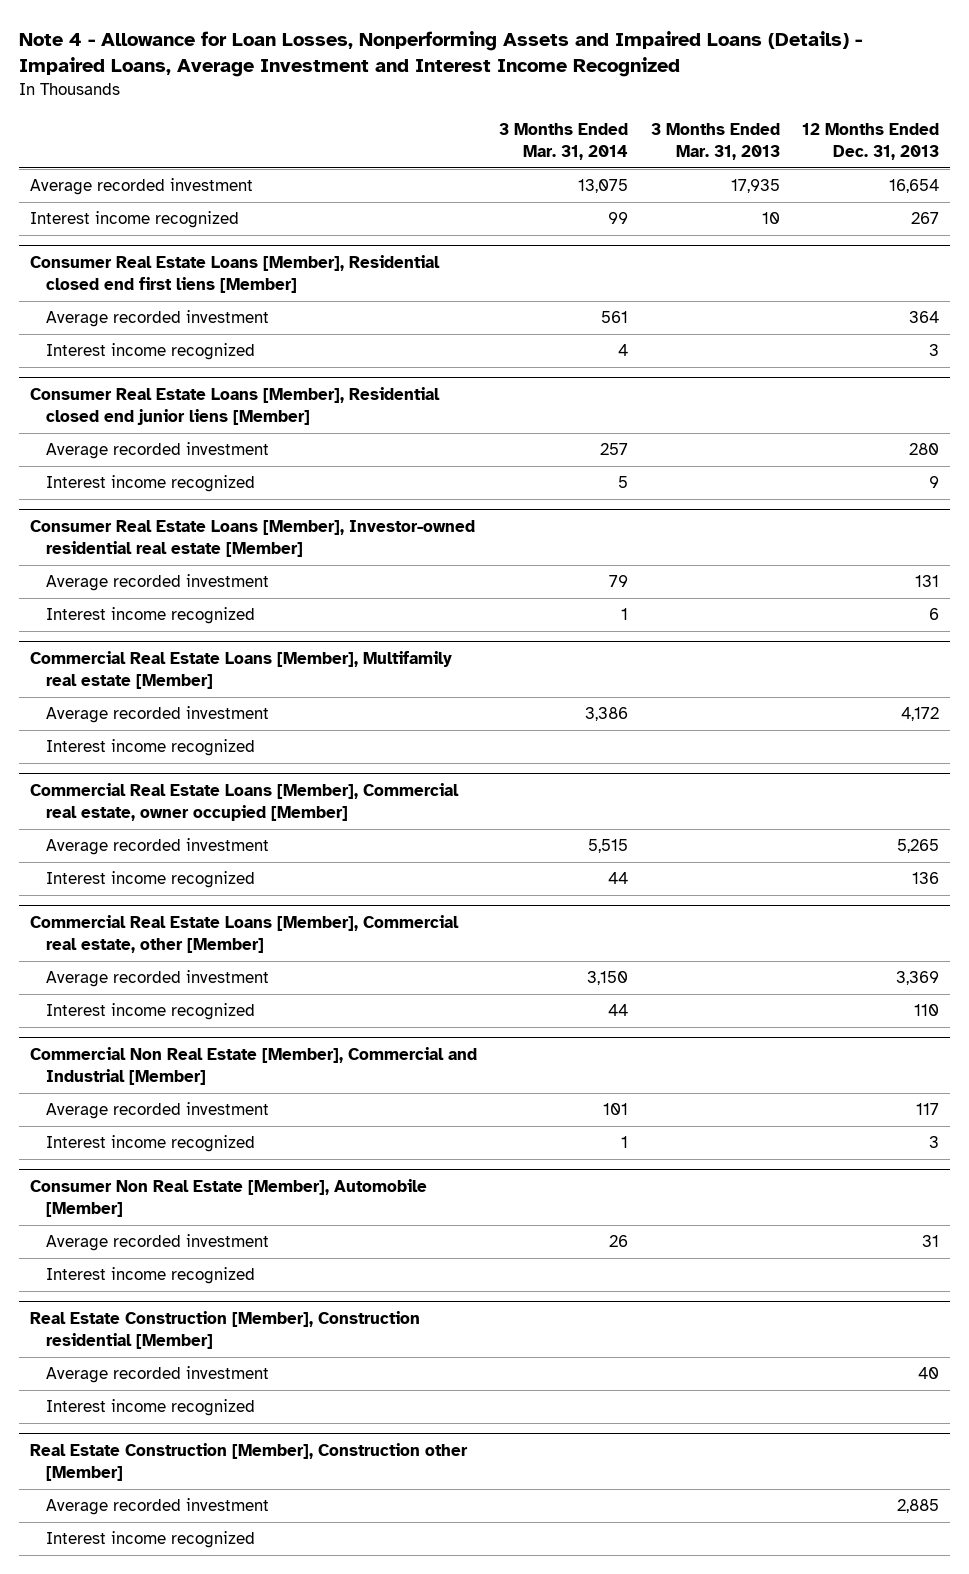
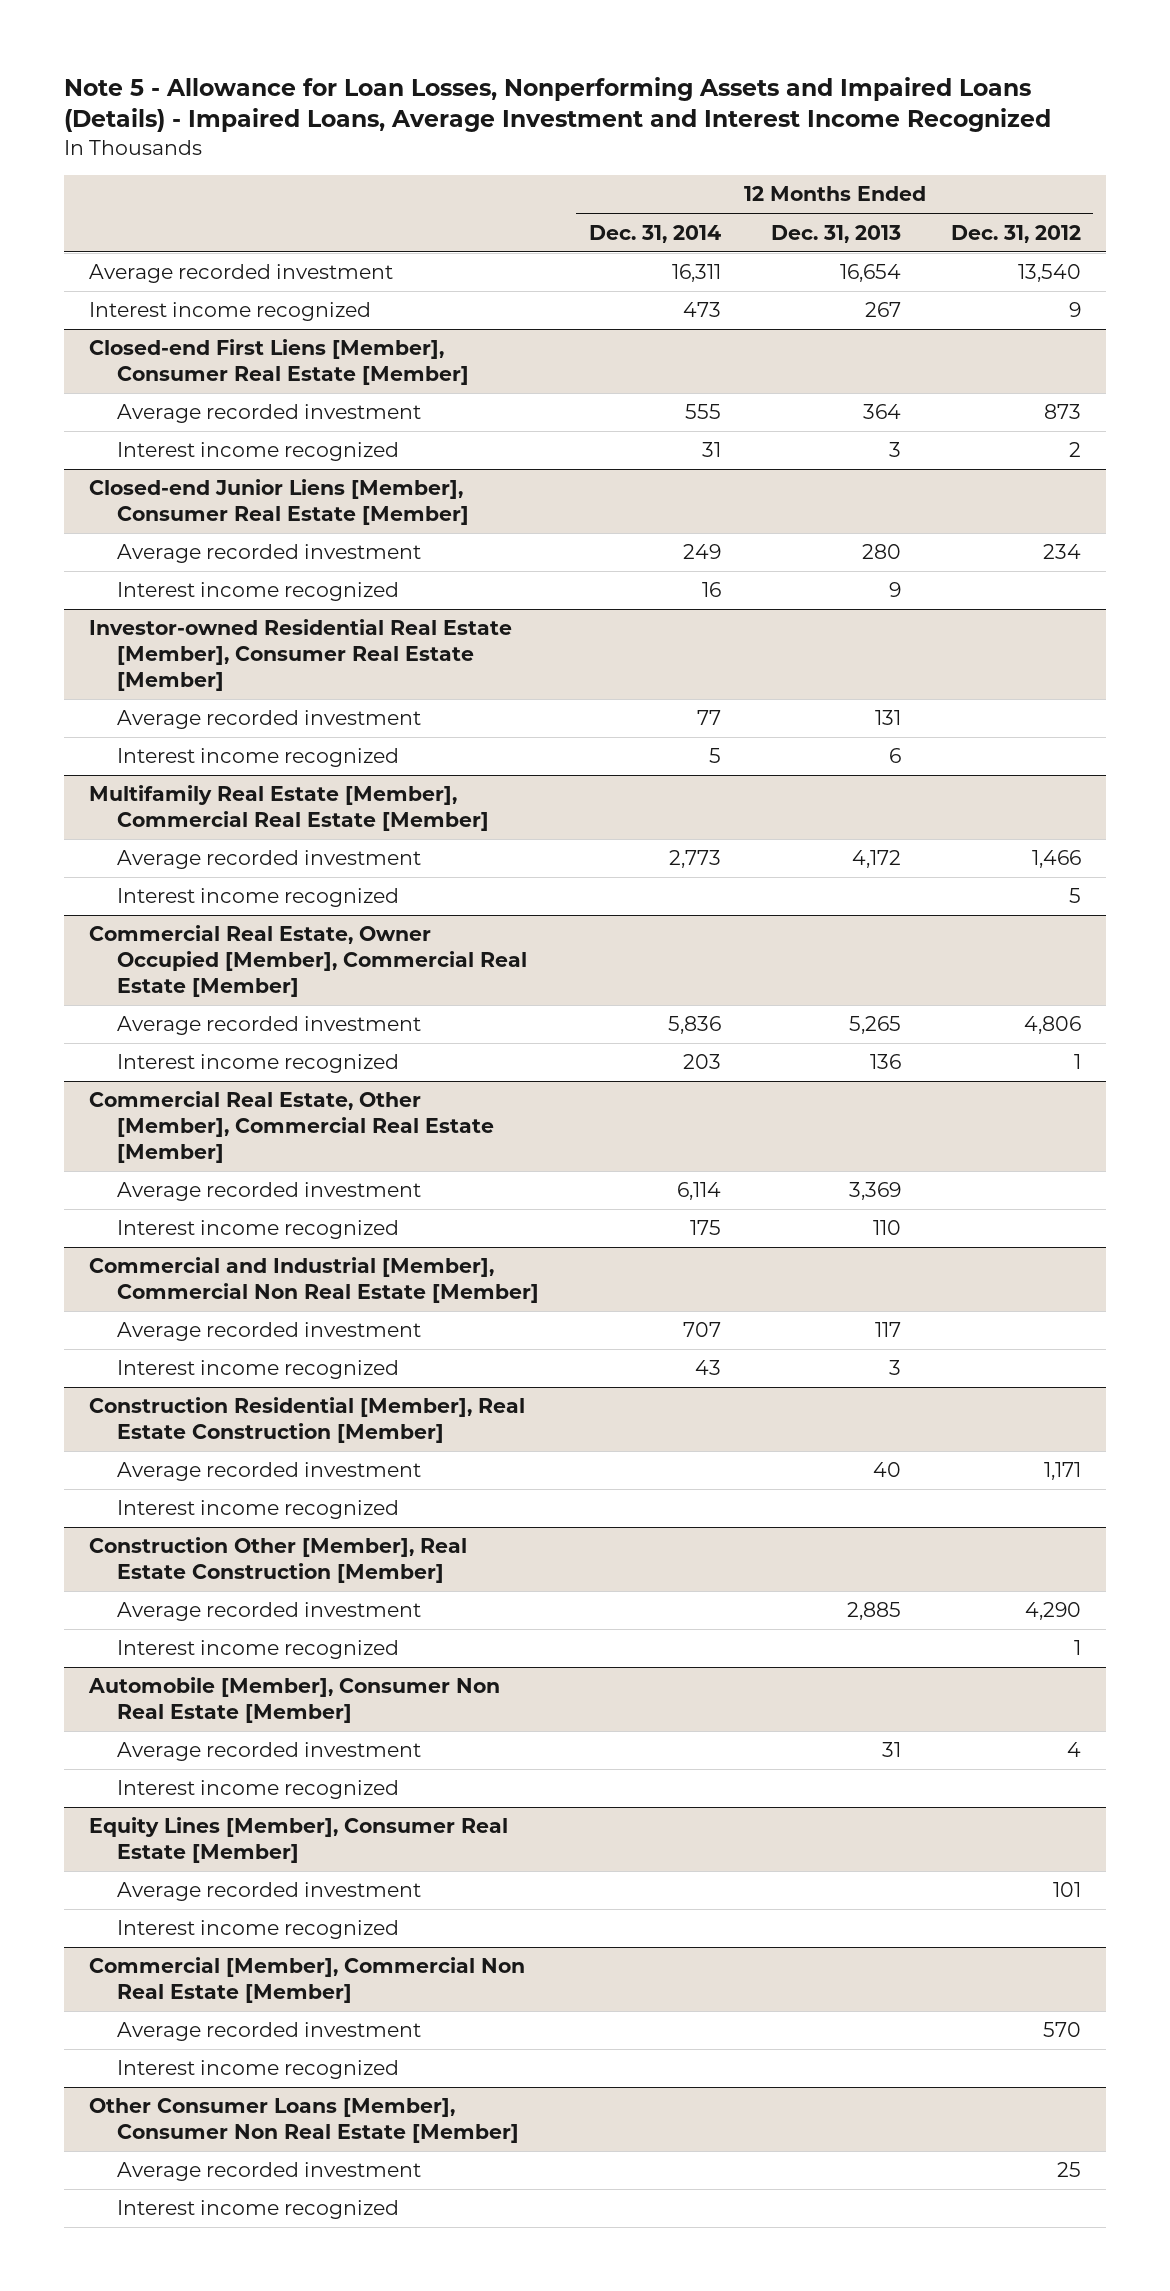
[18,30,862,78] Note 4 - Allowance for Loan Losses, Nonperforming Assets and Impaired Loans (Details) - Impaired Loans, Average Investment and Interest Income Recognized -> [64,76,1052,133] Note 5 - Allowance for Loan Losses, Nonperforming Assets and Impaired Loans (Details) - Impaired Loans, Average Investment and Interest Income Recognized
[499,123,629,160] 3 Months Ended Mar. 31, 2014 -> none
[650,123,780,160] 3 Months Ended Mar. 31, 2013 -> none
none -> [588,224,721,243] Dec. 31, 2014
none -> [950,224,1081,243] Dec. 31, 2012
[30,255,441,294] Consumer Real Estate Loans [Member], Residential closed end first liens [Member] -> [89,339,469,386] Closed-end First Liens [Member], Consumer Real Estate [Member]
[30,387,441,426] Consumer Real Estate Loans [Member], Residential closed end junior liens [Member] -> [89,479,469,526] Closed-end Junior Liens [Member], Consumer Real Estate [Member]
[30,520,476,558] Consumer Real Estate Loans [Member], Investor-owned residential real estate [Member] -> [89,619,513,691] Investor-owned Residential Real Estate [Member], Consumer Real Estate [Member]
[30,651,453,690] Commercial Real Estate Loans [Member], Multifamily real estate [Member] -> [89,785,489,832] Multifamily Real Estate [Member], Commercial Real Estate [Member]
[30,783,460,822] Commercial Real Estate Loans [Member], Commercial real estate, owner occupied [Member] -> [89,925,527,997] Commercial Real Estate, Owner Occupied [Member], Commercial Real Estate [Member]
[30,915,460,954] Commercial Real Estate Loans [Member], Commercial real estate, other [Member] -> [89,1091,494,1163] Commercial Real Estate, Other [Member], Commercial Real Estate [Member]
[30,1047,478,1086] Commercial Non Real Estate [Member], Commercial and Industrial [Member] -> [89,1257,539,1304] Commercial and Industrial [Member], Commercial Non Real Estate [Member]
[30,1179,428,1218] Consumer Non Real Estate [Member], Automobile [Member] -> none
[45,1234,269,1252] Average recorded investment -> none
[45,1267,255,1285] Interest income recognized -> none
[30,1311,421,1350] Real Estate Construction [Member], Construction residential [Member] -> [89,1397,526,1444] Construction Residential [Member], Real Estate Construction [Member]
[30,1443,469,1482] Real Estate Construction [Member], Construction other [Member] -> [89,1537,468,1584] Construction Other [Member], Real Estate Construction [Member]
none -> [88,1677,501,1724] Automobile [Member], Consumer Non Real Estate [Member]
none -> [116,1742,421,1762] Average recorded investment
none -> [116,1780,399,1800] Interest income recognized
none -> [89,1817,509,1864] Equity Lines [Member], Consumer Real Estate [Member]
none -> [116,1882,421,1902] Average recorded investment
none -> [116,1920,399,1940] Interest income recognized
none -> [89,1957,526,2004] Commercial [Member], Commercial Non Real Estate [Member]
none -> [116,2022,421,2042] Average recorded investment
none -> [116,2060,399,2080] Interest income recognized
none -> [89,2098,519,2144] Other Consumer Loans [Member], Consumer Non Real Estate [Member]
none -> [116,2162,421,2182] Average recorded investment
none -> [116,2200,399,2220] Interest income recognized

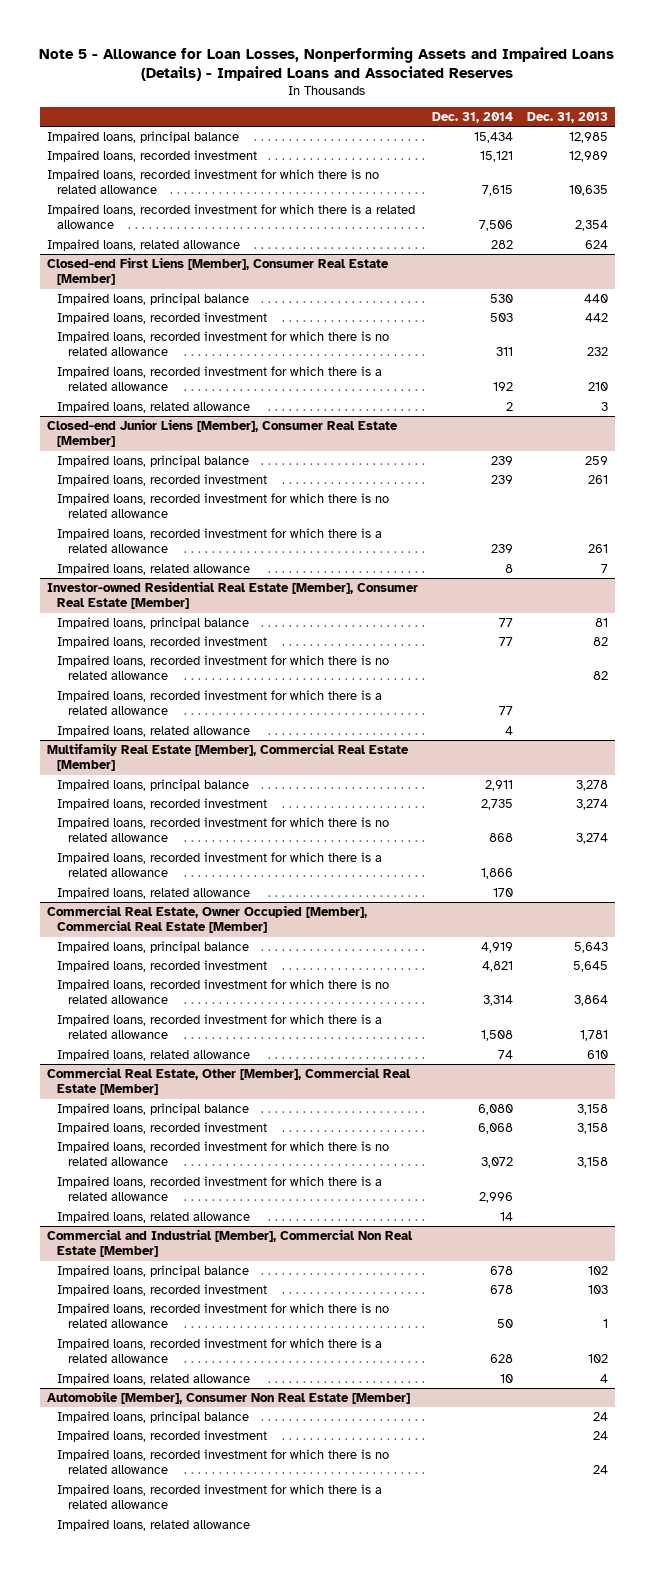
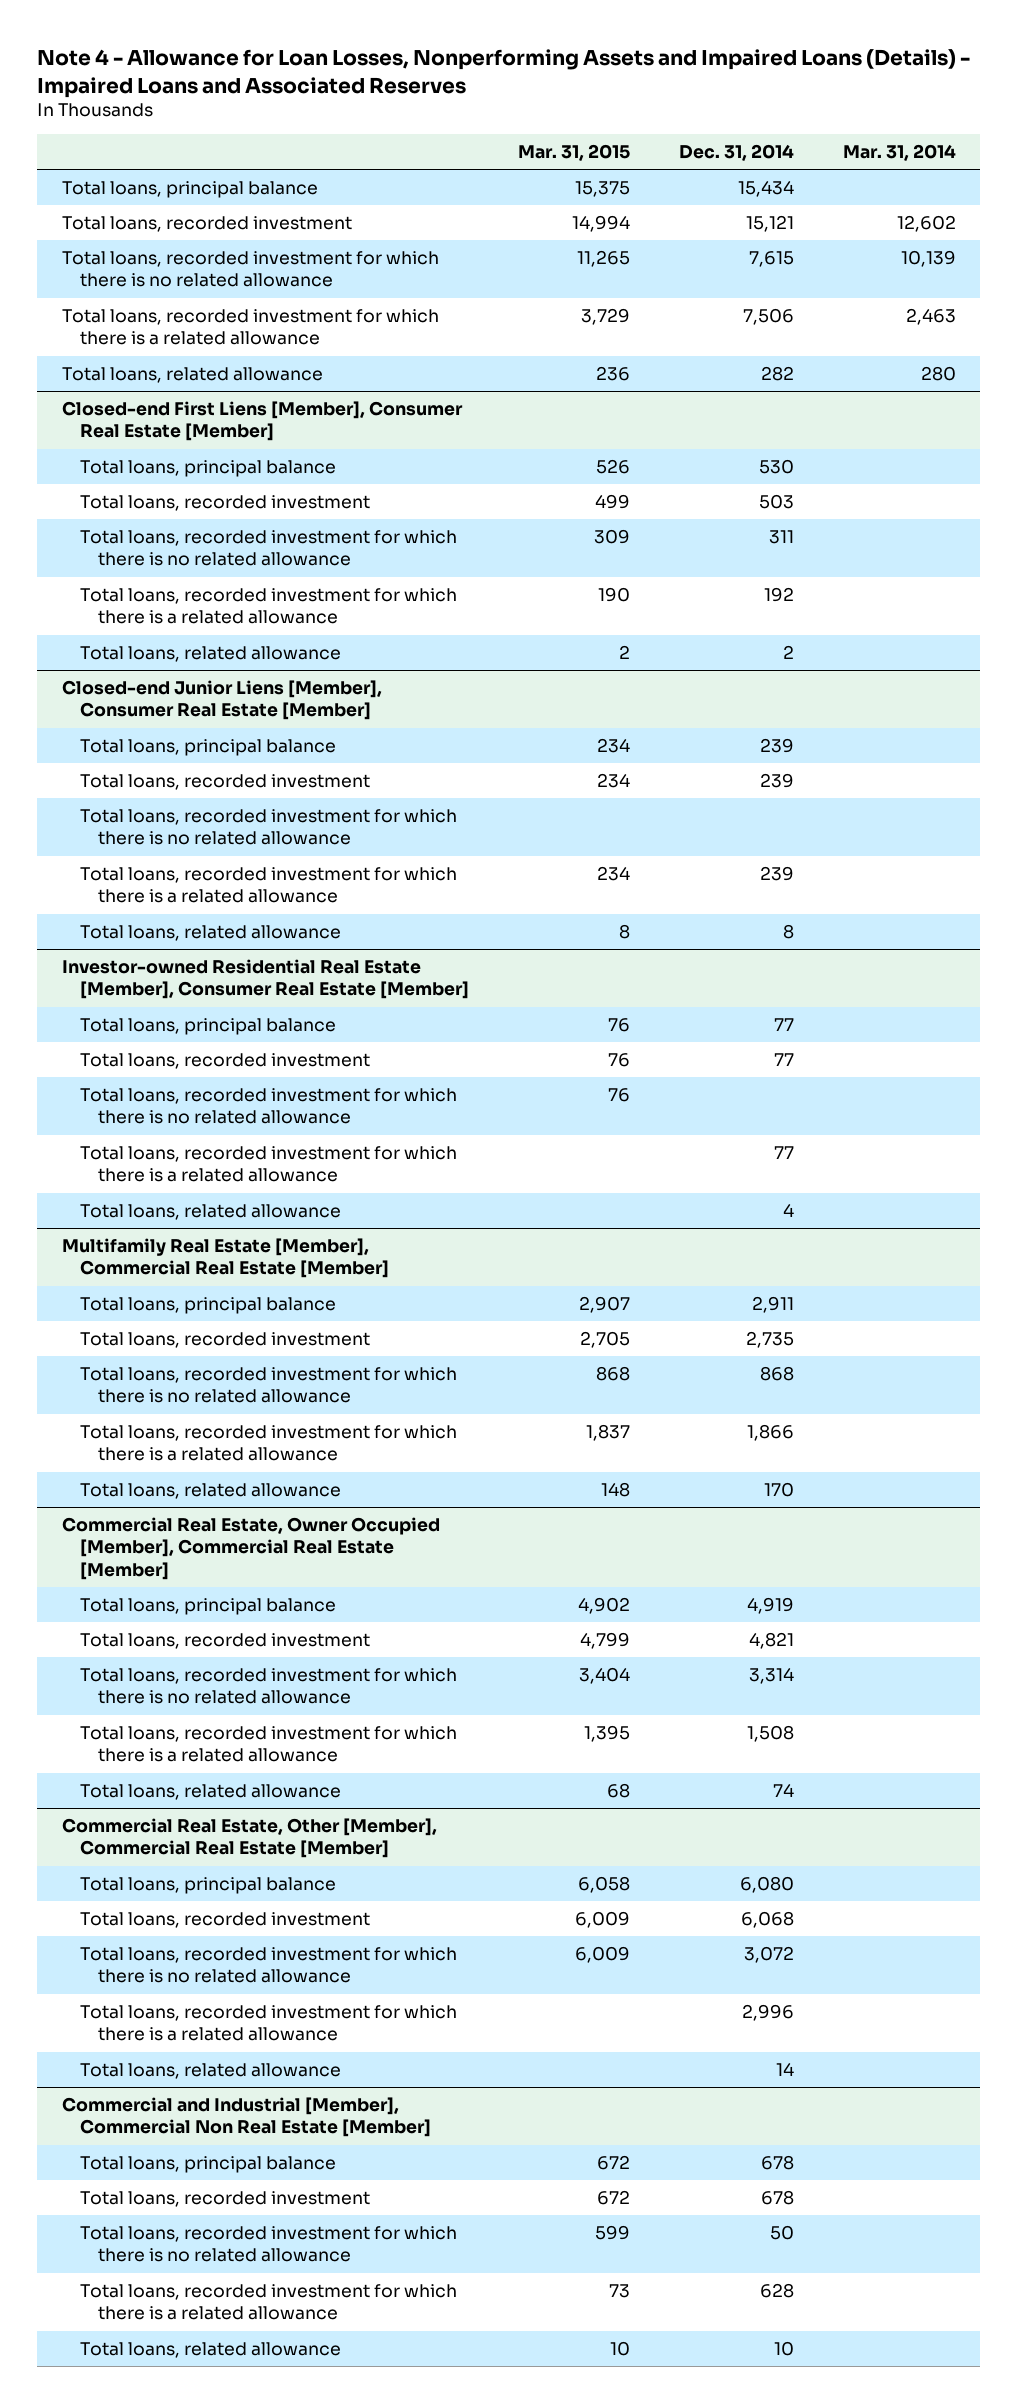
[39,46,615,82] Note 5 - Allowance for Loan Losses, Nonperforming Assets and Impaired Loans (Details) - Impaired Loans and Associated Reserves -> [37,49,971,98] Note 4 - Allowance for Loan Losses, Nonperforming Assets and Impaired Loans (Details) - Impaired Loans and Associated Reserves
[526,111,608,123] Dec. 31, 2013 -> none
none -> [517,144,630,162] Mar. 31, 2015
none -> [842,144,956,162] Mar. 31, 2014
[46,130,239,143] Impaired loans, principal balance -> [61,181,318,199] Total loans, principal balance
[46,149,257,162] Impaired loans, recorded investment -> [61,216,352,233] Total loans, recorded investment
[46,168,379,195] Impaired loans, recorded investment for which there is no related allowance -> [61,251,439,288] Total loans, recorded investment for which there is no related allowance
[46,203,415,230] Impaired loans, recorded investment for which there is a related allowance -> [61,309,439,346] Total loans, recorded investment for which there is a related allowance
[46,238,240,251] Impaired loans, related allowance -> [61,367,323,384] Total loans, related allowance
[57,292,250,305] Impaired loans, principal balance -> [80,460,337,478] Total loans, principal balance
[57,311,268,324] Impaired loans, recorded investment -> [80,495,371,512] Total loans, recorded investment
[57,330,390,357] Impaired loans, recorded investment for which there is no related allowance -> [80,530,458,567] Total loans, recorded investment for which there is no related allowance
[57,365,383,392] Impaired loans, recorded investment for which there is a related allowance -> [80,588,458,625] Total loans, recorded investment for which there is a related allowance
[57,400,251,413] Impaired loans, related allowance -> [80,646,342,663] Total loans, related allowance
[57,454,250,467] Impaired loans, principal balance -> [80,739,337,757] Total loans, principal balance
[57,473,268,486] Impaired loans, recorded investment -> [80,774,371,791] Total loans, recorded investment
[57,492,390,519] Impaired loans, recorded investment for which there is no related allowance -> [80,809,458,846] Total loans, recorded investment for which there is no related allowance
[57,527,383,554] Impaired loans, recorded investment for which there is a related allowance -> [80,867,458,904] Total loans, recorded investment for which there is a related allowance
[57,562,251,575] Impaired loans, related allowance -> [80,925,342,942] Total loans, related allowance
[57,616,250,629] Impaired loans, principal balance -> [80,1018,337,1036] Total loans, principal balance
[57,635,268,648] Impaired loans, recorded investment -> [80,1053,371,1070] Total loans, recorded investment
[57,654,390,681] Impaired loans, recorded investment for which there is no related allowance -> [80,1088,458,1125] Total loans, recorded investment for which there is no related allowance
[57,689,383,716] Impaired loans, recorded investment for which there is a related allowance -> [80,1146,458,1183] Total loans, recorded investment for which there is a related allowance
[57,724,251,737] Impaired loans, related allowance -> [80,1204,342,1221] Total loans, related allowance
[57,778,250,791] Impaired loans, principal balance -> [80,1297,337,1315] Total loans, principal balance
[57,797,268,810] Impaired loans, recorded investment -> [80,1332,371,1349] Total loans, recorded investment
[57,816,390,843] Impaired loans, recorded investment for which there is no related allowance -> [80,1367,458,1404] Total loans, recorded investment for which there is no related allowance
[57,851,383,878] Impaired loans, recorded investment for which there is a related allowance -> [80,1425,458,1462] Total loans, recorded investment for which there is a related allowance
[57,886,251,899] Impaired loans, related allowance -> [80,1483,342,1500] Total loans, related allowance
[57,940,250,953] Impaired loans, principal balance -> [80,1598,337,1616] Total loans, principal balance
[57,959,268,972] Impaired loans, recorded investment -> [80,1633,371,1650] Total loans, recorded investment
[57,978,390,1005] Impaired loans, recorded investment for which there is no related allowance -> [80,1668,458,1705] Total loans, recorded investment for which there is no related allowance
[57,1013,383,1040] Impaired loans, recorded investment for which there is a related allowance -> [80,1726,458,1763] Total loans, recorded investment for which there is a related allowance
[57,1048,251,1061] Impaired loans, related allowance -> [80,1784,342,1801] Total loans, related allowance
[57,1102,250,1115] Impaired loans, principal balance -> [80,1877,337,1895] Total loans, principal balance
[57,1121,268,1134] Impaired loans, recorded investment -> [80,1912,371,1929] Total loans, recorded investment
[57,1140,390,1167] Impaired loans, recorded investment for which there is no related allowance -> [80,1947,458,1984] Total loans, recorded investment for which there is no related allowance
[57,1175,383,1202] Impaired loans, recorded investment for which there is a related allowance -> [80,2005,458,2042] Total loans, recorded investment for which there is a related allowance
[57,1210,251,1223] Impaired loans, related allowance -> [80,2063,342,2080] Total loans, related allowance
[46,1390,410,1404] Automobile [Member], Consumer Non Real Estate [Member] -> none
[57,1410,250,1423] Impaired loans, principal balance -> none
[57,1429,268,1442] Impaired loans, recorded investment -> none
[57,1448,390,1475] Impaired loans, recorded investment for which there is no related allowance -> none
[57,1483,383,1510] Impaired loans, recorded investment for which there is a related allowance -> none
[57,1518,251,1531] Impaired loans, related allowance -> none
[57,1264,250,1277] Impaired loans, principal balance -> [80,2156,337,2174] Total loans, principal balance
[57,1283,268,1296] Impaired loans, recorded investment -> [80,2191,371,2208] Total loans, recorded investment
[57,1302,390,1329] Impaired loans, recorded investment for which there is no related allowance -> [80,2226,458,2263] Total loans, recorded investment for which there is no related allowance
[57,1337,383,1364] Impaired loans, recorded investment for which there is a related allowance -> [80,2284,458,2321] Total loans, recorded investment for which there is a related allowance
[57,1372,251,1385] Impaired loans, related allowance -> [80,2342,342,2359] Total loans, related allowance

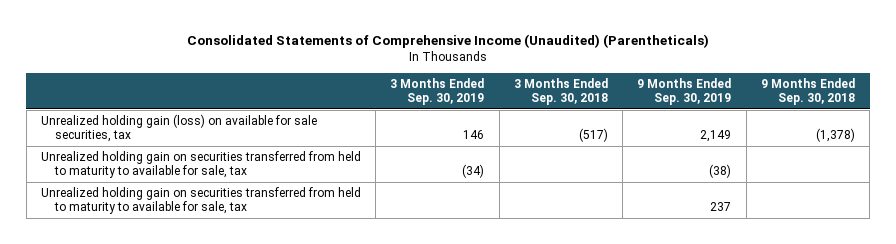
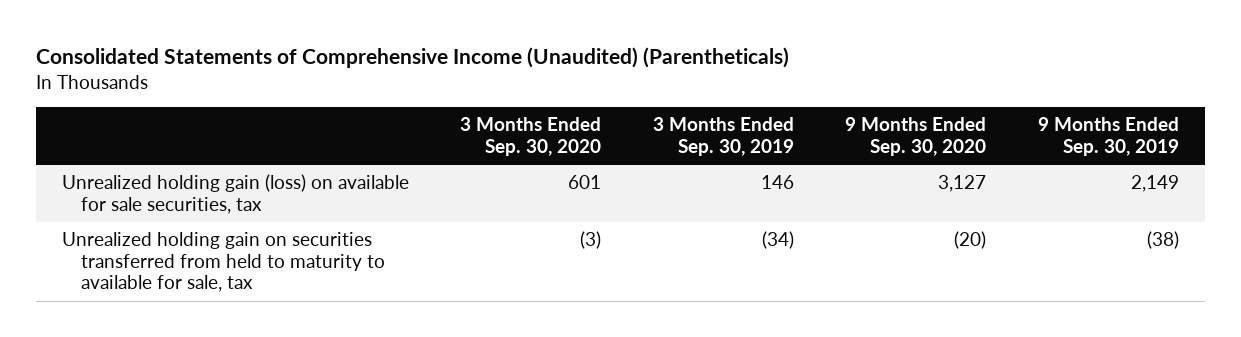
[513,77,608,105] 3 Months Ended Sep. 30, 2018 -> none
[760,77,855,105] 9 Months Ended Sep. 30, 2018 -> none
none -> [460,117,602,157] 3 Months Ended Sep. 30, 2020
none -> [845,117,987,157] 9 Months Ended Sep. 30, 2020
[40,187,361,215] Unrealized holding gain on securities transferred from held to maturity to available for sale, tax -> none

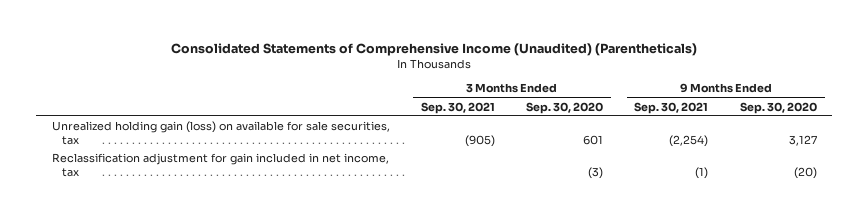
[652,117,794,157] 3 Months Ended Sep. 30, 2019 -> none
[1037,117,1179,157] 9 Months Ended Sep. 30, 2019 -> none
none -> [421,101,496,114] Sep. 30, 2021
none -> [634,101,709,114] Sep. 30, 2021
[61,232,385,293] Unrealized holding gain on securities transferred from held to maturity to available for sale, tax -> [51,153,389,178] Reclassification adjustment for gain included in net income, tax

